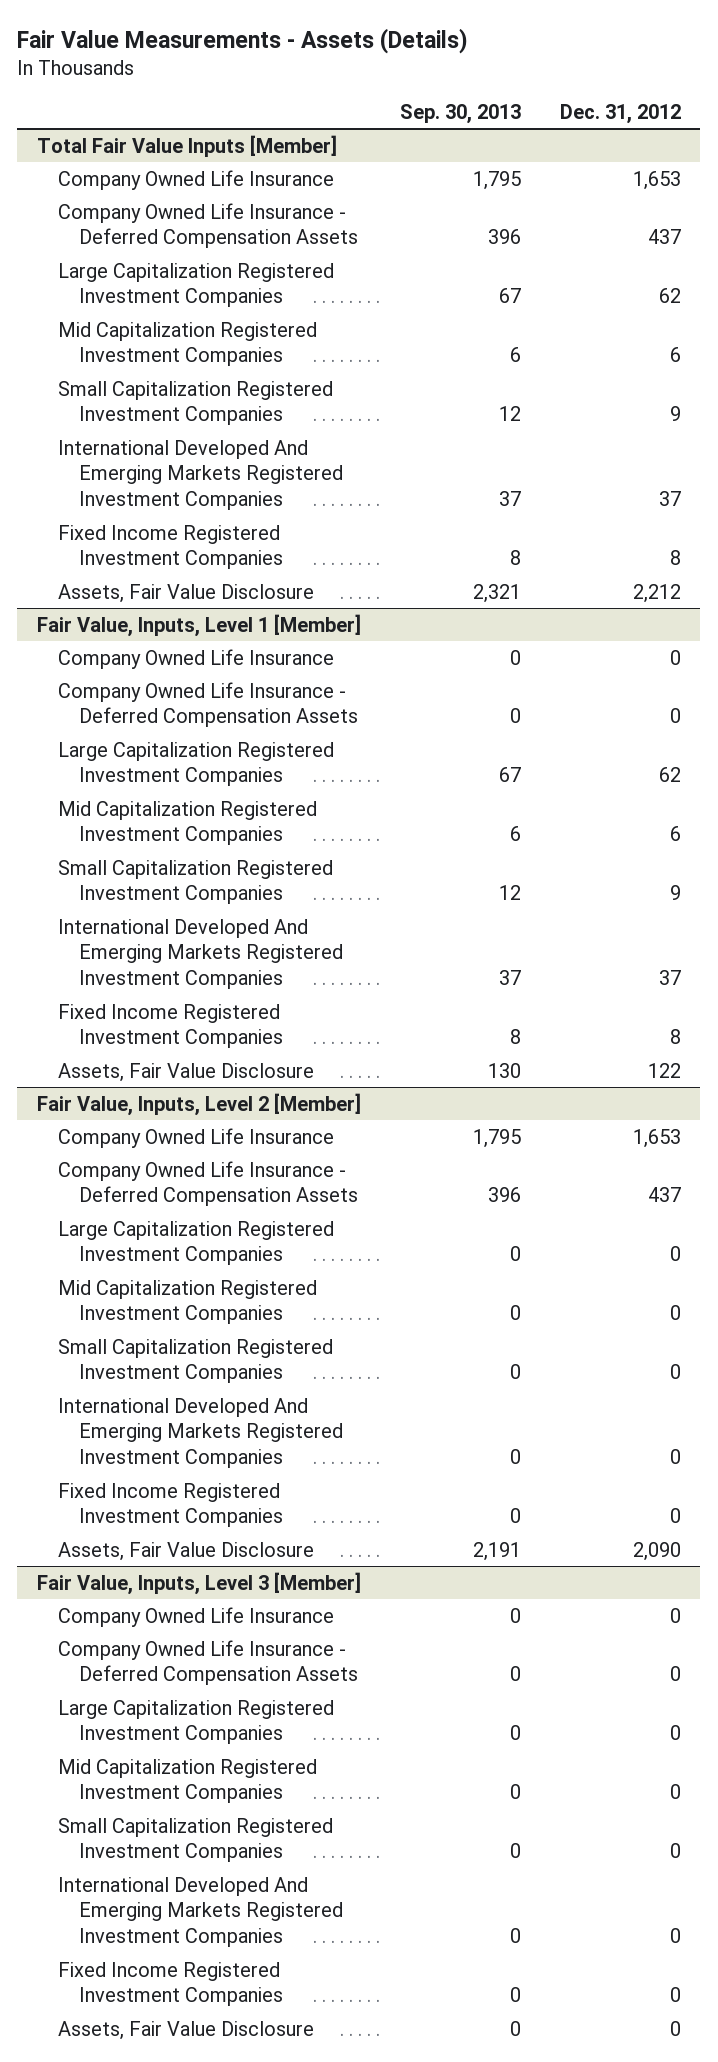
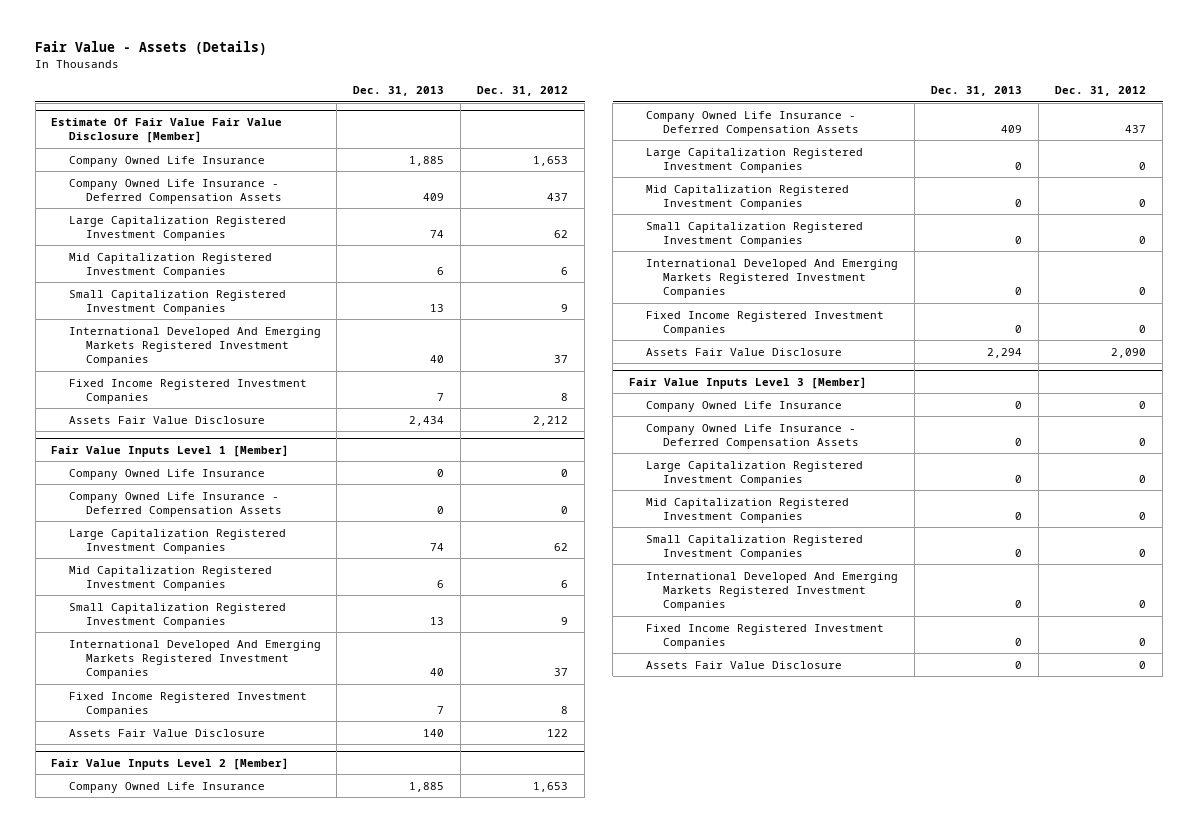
[17,28,469,55] Fair Value Measurements - Assets (Details) -> [35,41,268,56] Fair Value - Assets (Details)
[399,103,521,124] Sep. 30, 2013 -> none
none -> [353,86,445,97] Dec. 31, 2013
[36,134,337,157] Total Fair Value Inputs [Member] -> none
none -> [51,117,283,144] Estimate Of Fair Value Fair Value Disclosure [Member]
[57,583,314,603] Assets, Fair Value Disclosure -> [68,415,265,424] Assets Fair Value Disclosure
[36,613,361,637] Fair Value, Inputs, Level 1 [Member] -> [51,444,290,457] Fair Value Inputs Level 1 [Member]
[57,1062,314,1082] Assets, Fair Value Disclosure -> [68,728,265,737] Assets Fair Value Disclosure
[36,1092,361,1116] Fair Value, Inputs, Level 2 [Member] -> [51,757,290,770] Fair Value Inputs Level 2 [Member]
[57,1541,314,1561] Assets, Fair Value Disclosure -> [646,347,843,356] Assets Fair Value Disclosure
[36,1571,361,1595] Fair Value, Inputs, Level 3 [Member] -> [629,376,868,389] Fair Value Inputs Level 3 [Member]
[57,2020,314,2040] Assets, Fair Value Disclosure -> [646,660,843,669] Assets Fair Value Disclosure

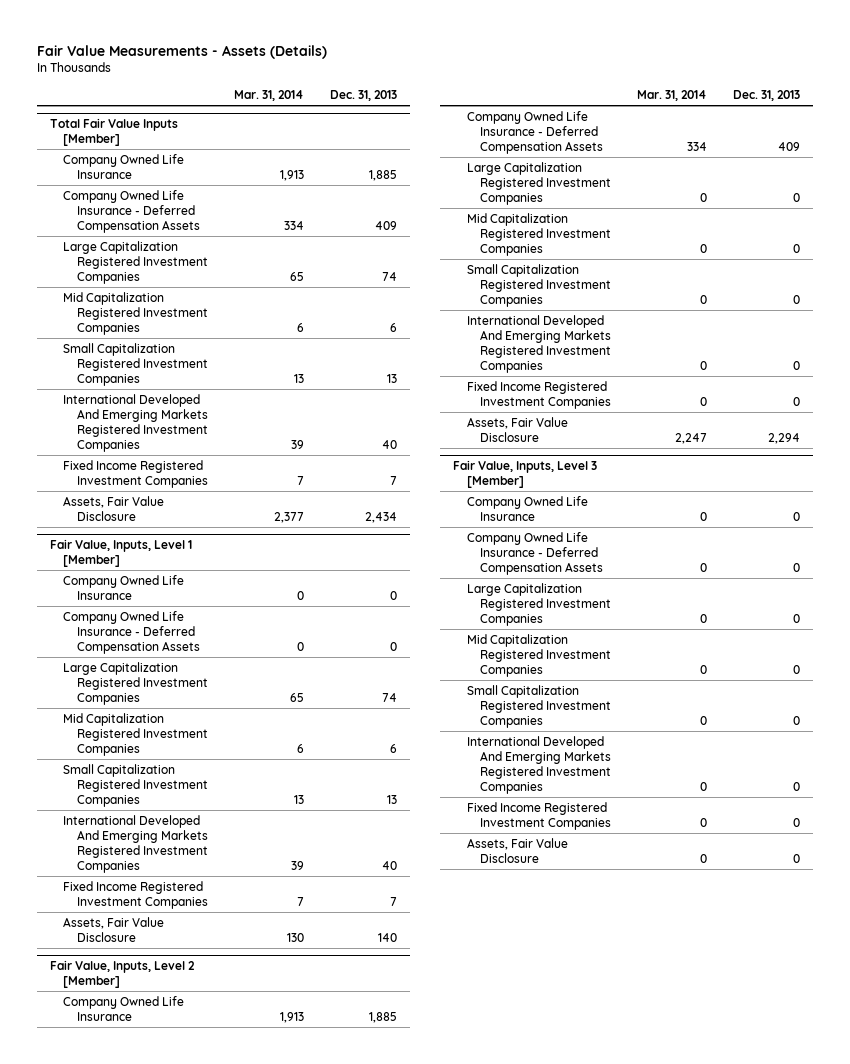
[35,41,268,56] Fair Value - Assets (Details) -> [36,44,327,59] Fair Value Measurements - Assets (Details)
[477,86,569,97] Dec. 31, 2012 -> none
none -> [233,90,304,102] Mar. 31, 2014
[51,117,283,144] Estimate Of Fair Value Fair Value Disclosure [Member] -> none
none -> [49,118,178,147] Total Fair Value Inputs [Member]
[68,415,265,424] Assets Fair Value Disclosure -> [63,495,165,521] Assets, Fair Value Disclosure
[51,444,290,457] Fair Value Inputs Level 1 [Member] -> [49,539,192,568] Fair Value, Inputs, Level 1 [Member]
[68,728,265,737] Assets Fair Value Disclosure -> [63,916,165,942] Assets, Fair Value Disclosure
[51,757,290,770] Fair Value Inputs Level 2 [Member] -> [49,960,195,989] Fair Value, Inputs, Level 2 [Member]
[646,347,843,356] Assets Fair Value Disclosure -> [466,416,568,442] Assets, Fair Value Disclosure
[629,376,868,389] Fair Value Inputs Level 3 [Member] -> [453,460,598,489] Fair Value, Inputs, Level 3 [Member]
[646,660,843,669] Assets Fair Value Disclosure -> [466,837,568,863] Assets, Fair Value Disclosure

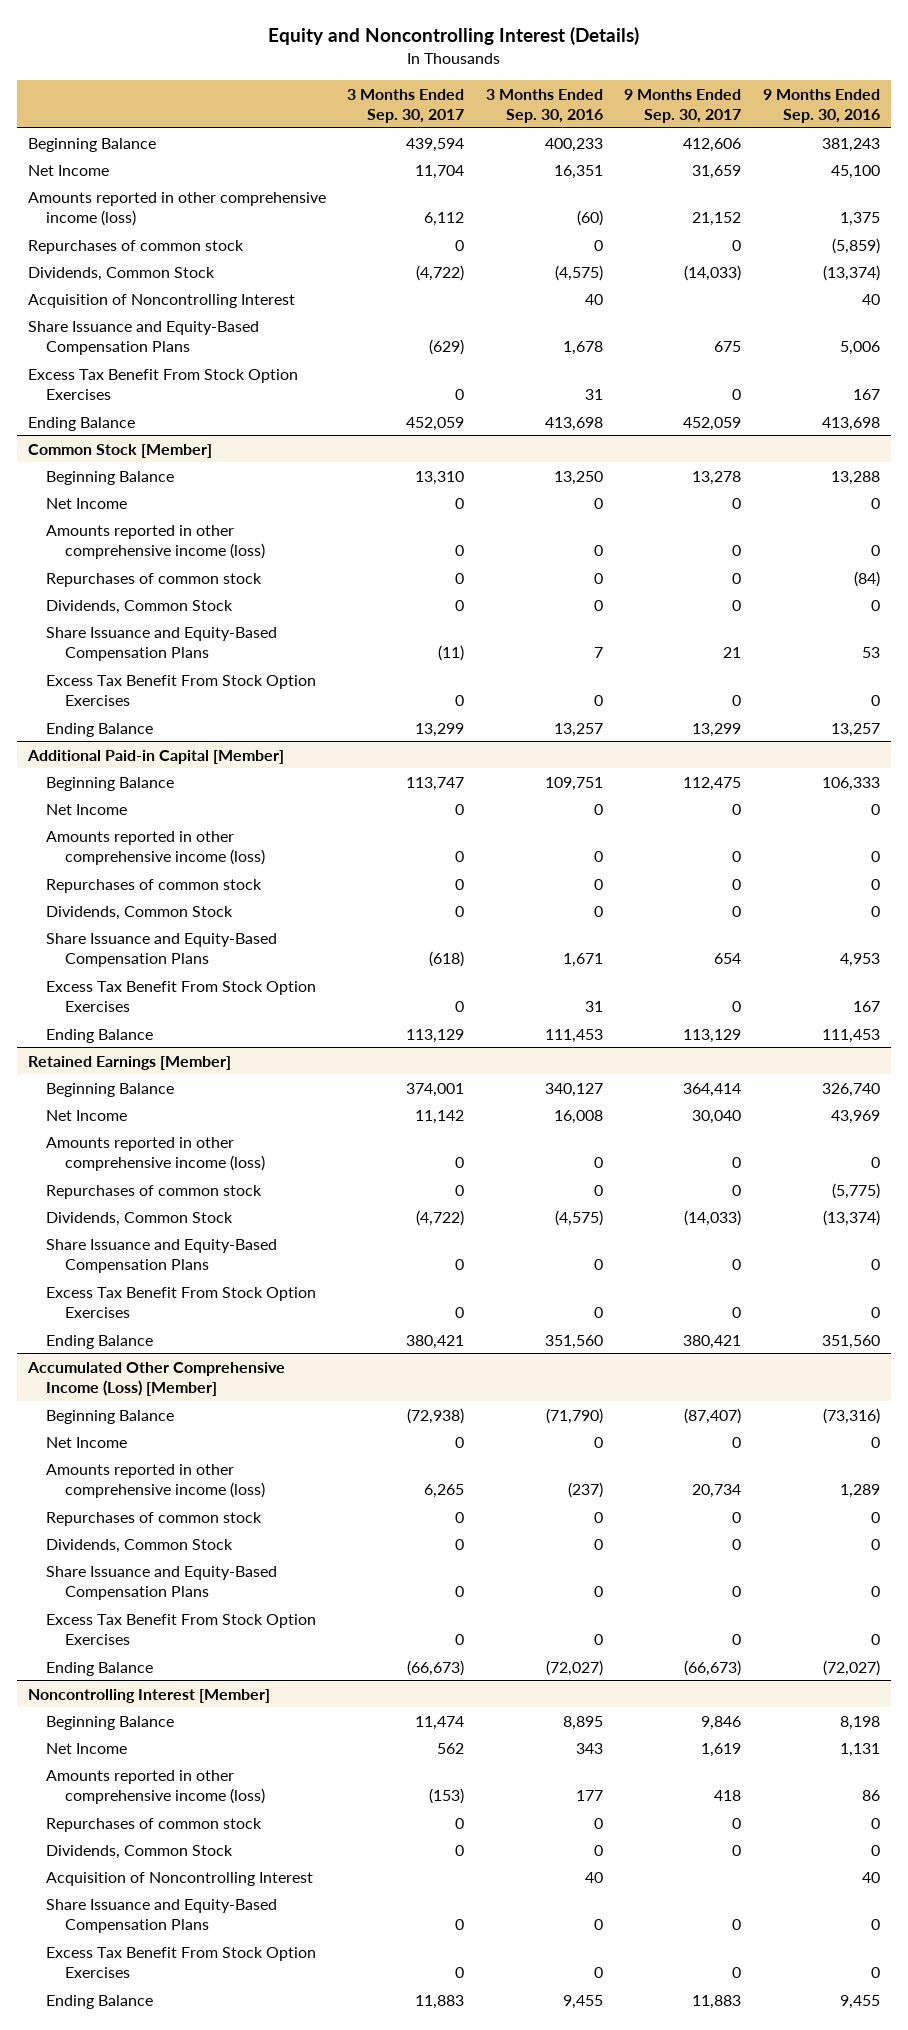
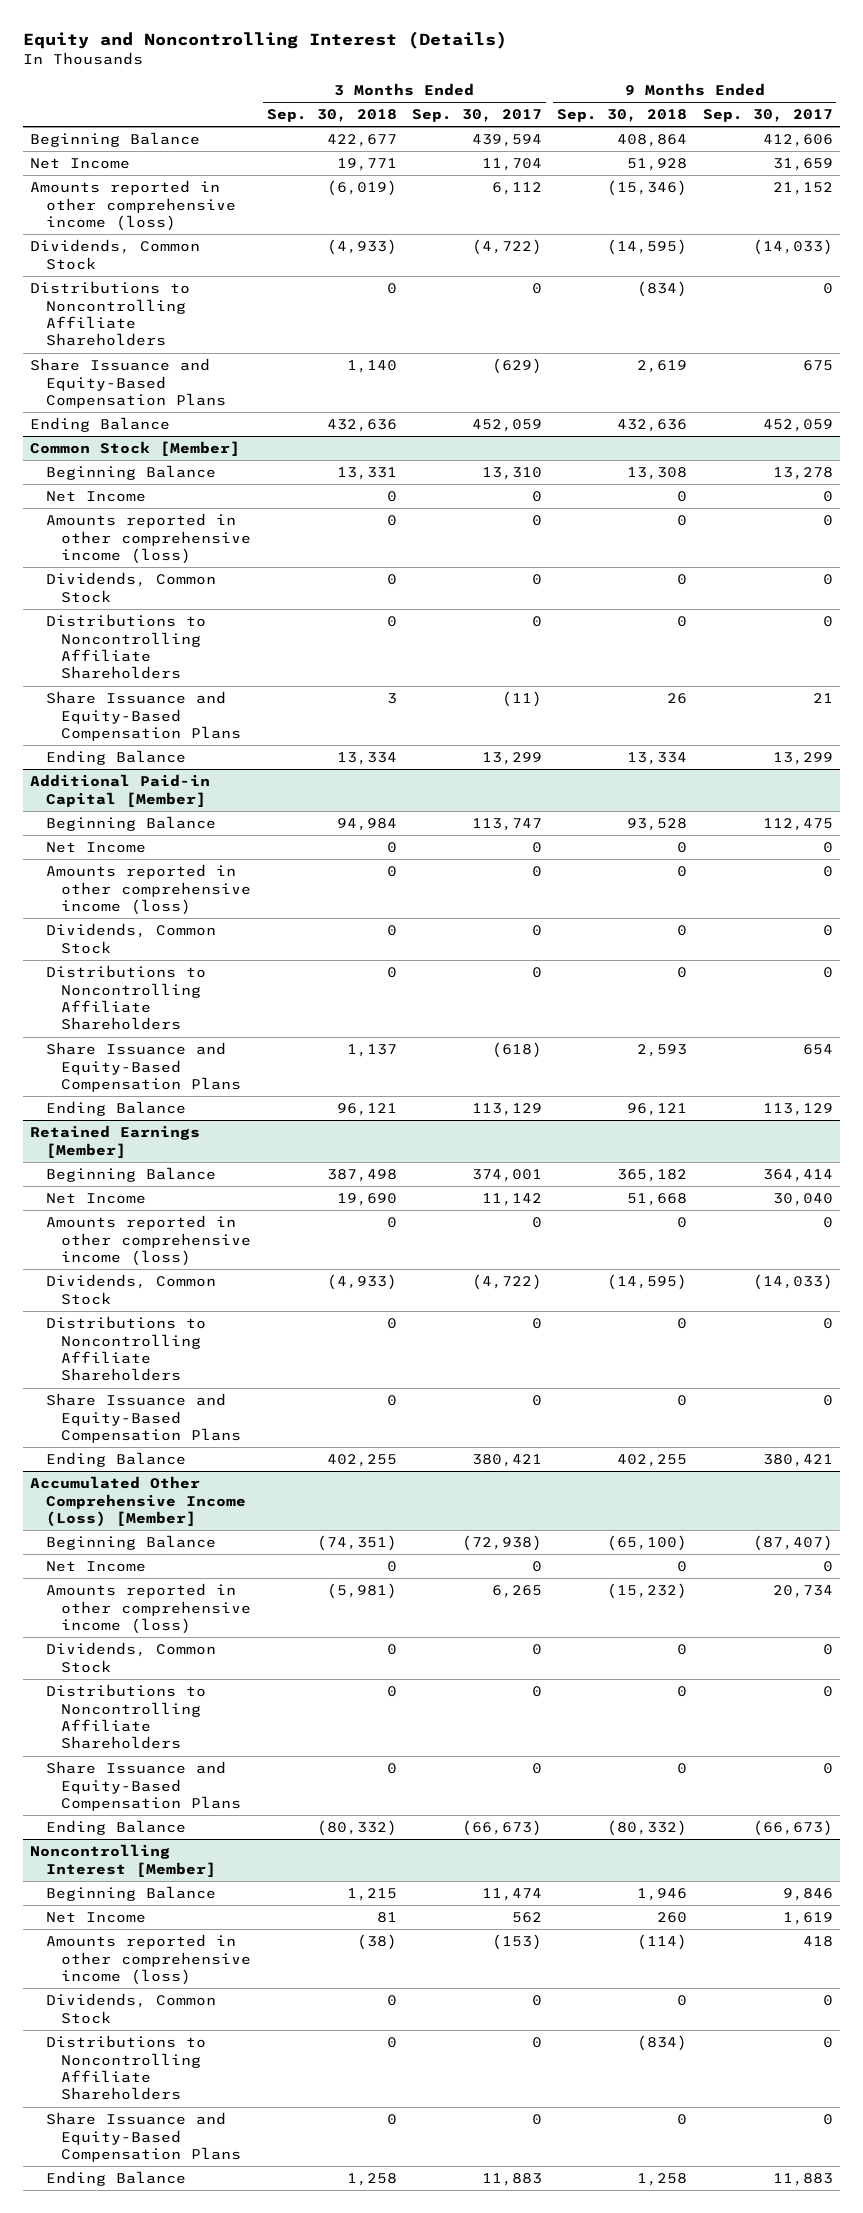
[485,88,603,124] 3 Months Ended Sep. 30, 2016 -> none
[762,88,880,124] 9 Months Ended Sep. 30, 2016 -> none
none -> [266,109,397,123] Sep. 30, 2018
none -> [557,109,688,123] Sep. 30, 2018
[27,239,244,254] Repurchases of common stock -> none
[27,293,295,308] Acquisition of Noncontrolling Interest -> none
none -> [30,281,191,347] Distributions to Noncontrolling Affiliate Shareholders
[27,368,298,400] Excess Tax Benefit From Stock Option Exercises -> none
[46,572,263,587] Repurchases of common stock -> none
none -> [45,614,206,680] Distributions to Noncontrolling Affiliate Shareholders
[46,674,317,706] Excess Tax Benefit From Stock Option Exercises -> none
[46,878,263,893] Repurchases of common stock -> none
none -> [45,965,206,1031] Distributions to Noncontrolling Affiliate Shareholders
[46,980,317,1012] Excess Tax Benefit From Stock Option Exercises -> none
[46,1184,263,1199] Repurchases of common stock -> none
none -> [45,1316,206,1382] Distributions to Noncontrolling Affiliate Shareholders
[46,1286,317,1318] Excess Tax Benefit From Stock Option Exercises -> none
[46,1511,263,1526] Repurchases of common stock -> none
none -> [45,1684,206,1750] Distributions to Noncontrolling Affiliate Shareholders
[46,1613,317,1645] Excess Tax Benefit From Stock Option Exercises -> none
[46,1817,263,1832] Repurchases of common stock -> none
[46,1871,314,1886] Acquisition of Noncontrolling Interest -> none
none -> [45,2035,206,2101] Distributions to Noncontrolling Affiliate Shareholders
[46,1946,317,1978] Excess Tax Benefit From Stock Option Exercises -> none

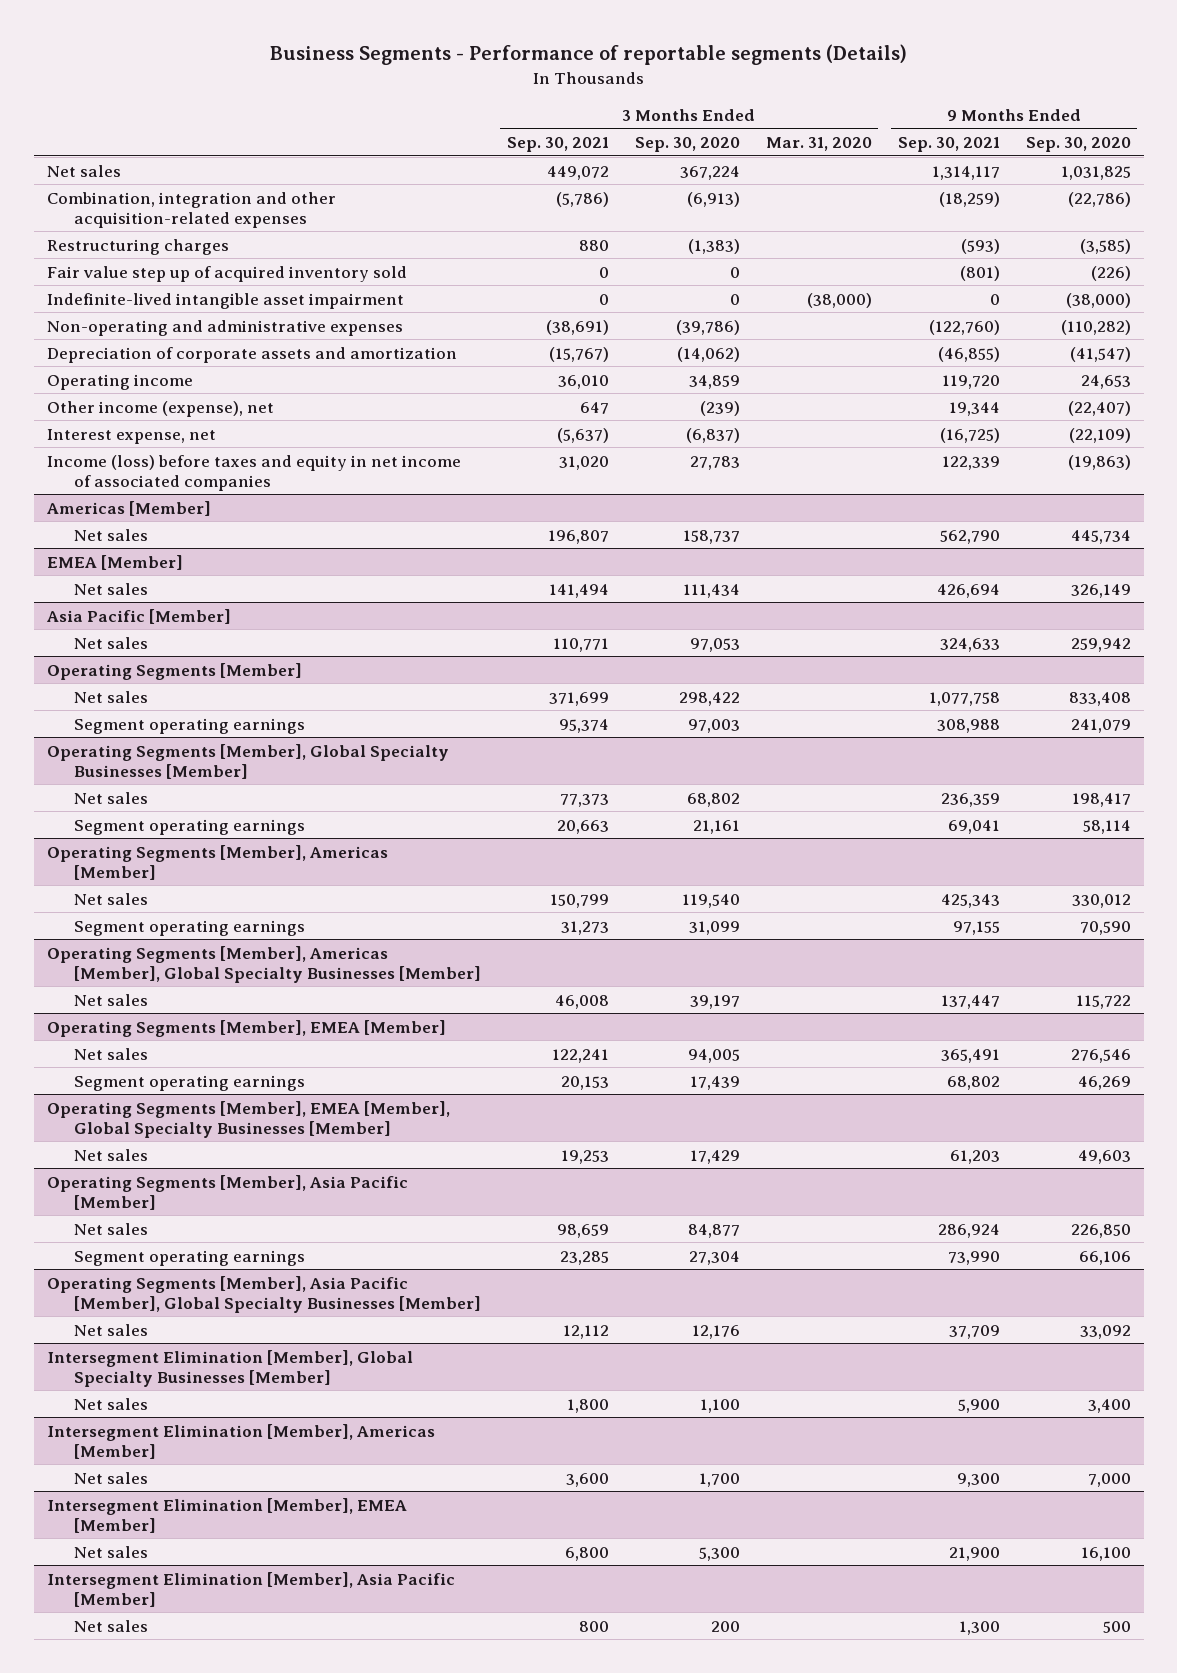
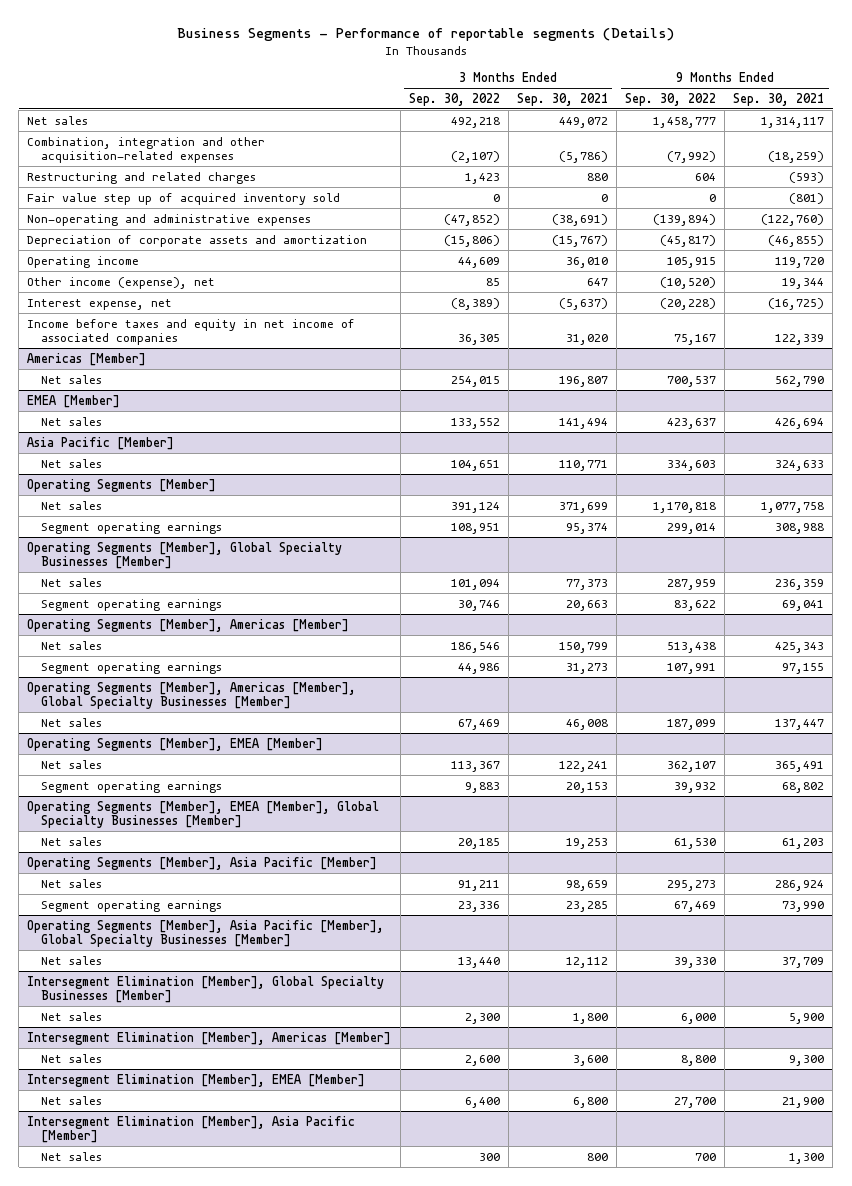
[634,136,740,152] Sep. 30, 2020 -> none
[765,136,872,151] Mar. 31, 2020 -> none
[1025,136,1131,152] Sep. 30, 2020 -> none
none -> [408,92,500,106] Sep. 30, 2022
none -> [625,92,717,106] Sep. 30, 2022
[46,238,229,255] Restructuring charges -> [27,171,257,184] Restructuring and related charges
[46,292,404,309] Indefinite-lived intangible asset impairment -> none
[46,454,461,491] Income (loss) before taxes and equity in net income of associated companies -> [27,318,356,346] Income before taxes and equity in net income of associated companies

